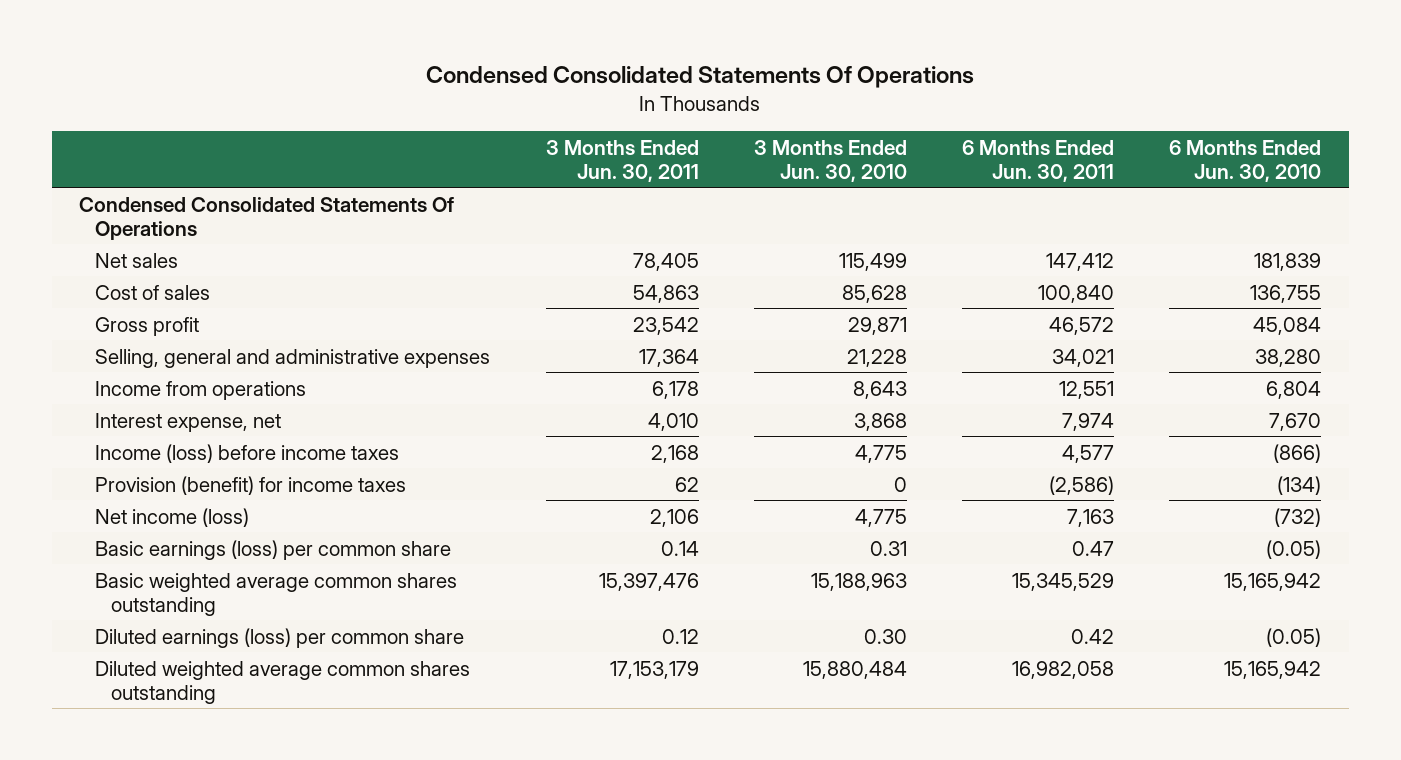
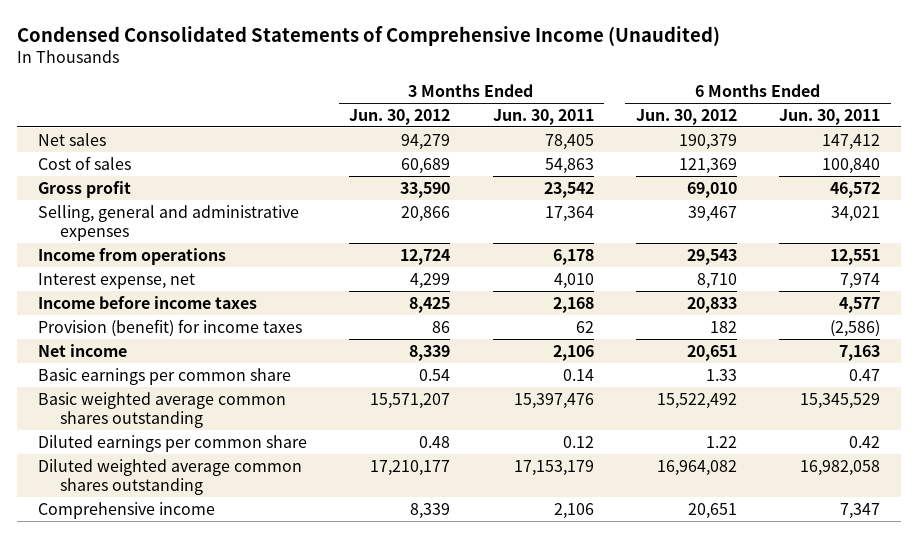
[426,66,975,89] Condensed Consolidated Statements Of Operations -> [16,25,720,46] Condensed Consolidated Statements of Comprehensive Income (Unaudited)
[753,139,907,182] 3 Months Ended Jun. 30, 2010 -> none
[1169,139,1322,182] 6 Months Ended Jun. 30, 2010 -> none
none -> [349,108,451,125] Jun. 30, 2012
none -> [635,108,737,125] Jun. 30, 2012
[79,196,455,240] Condensed Consolidated Statements Of Operations -> none
[95,443,400,463] Income (loss) before income taxes -> [37,295,257,309] Income before income taxes
[95,507,250,527] Net income (loss) -> [37,343,127,357] Net income
[95,539,452,560] Basic earnings (loss) per common share -> [37,367,291,385] Basic earnings per common share
[95,627,465,648] Diluted earnings (loss) per common share -> [37,434,307,452] Diluted earnings per common share
none -> [37,501,215,519] Comprehensive income

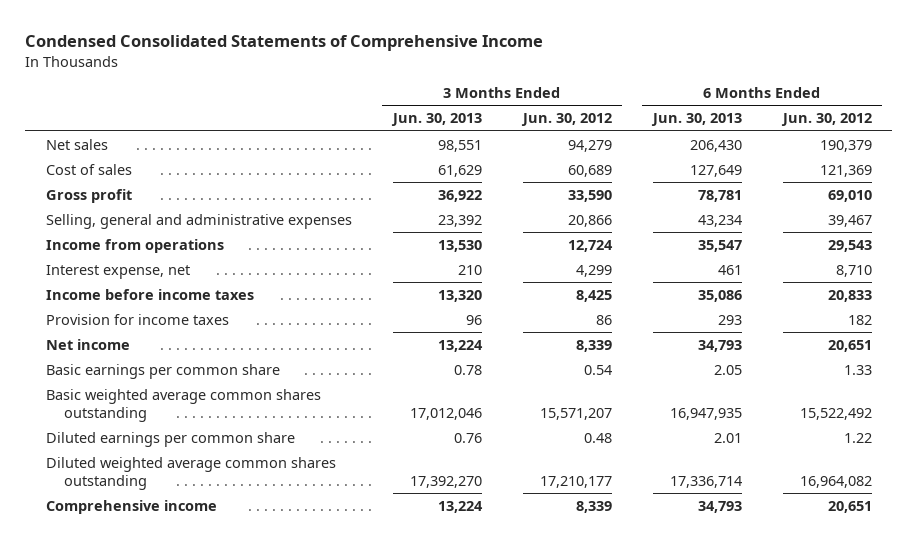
[16,25,720,46] Condensed Consolidated Statements of Comprehensive Income (Unaudited) -> [25,35,544,52] Condensed Consolidated Statements of Comprehensive Income
[492,108,594,125] Jun. 30, 2011 -> none
[779,108,881,125] Jun. 30, 2011 -> none
none -> [390,113,482,127] Jun. 30, 2013
none -> [650,113,742,127] Jun. 30, 2013
[37,318,302,337] Provision (benefit) for income taxes -> [45,313,229,325] Provision for income taxes

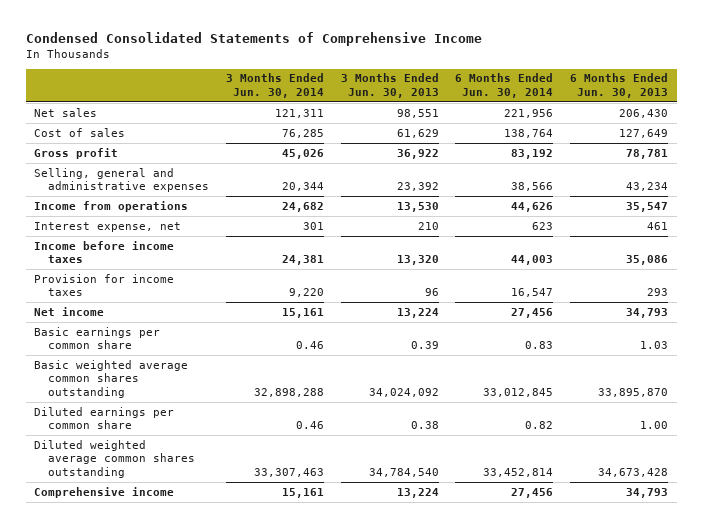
[520,113,612,127] Jun. 30, 2012 -> none
[780,113,872,127] Jun. 30, 2012 -> none
none -> [225,73,324,98] 3 Months Ended Jun. 30, 2014
none -> [455,73,554,98] 6 Months Ended Jun. 30, 2014
[453,364,482,375] 0.78 -> [410,341,439,350] 0.39
[713,364,742,375] 2.05 -> [640,341,669,350] 1.03
[409,407,482,420] 17,012,046 -> [368,387,439,397] 34,024,092
[669,407,742,420] 16,947,935 -> [598,387,669,397] 33,895,870
[453,432,482,443] 0.76 -> [410,421,439,430] 0.38
[713,432,742,443] 2.01 -> [640,421,669,430] 1.00
[409,475,482,488] 17,392,270 -> [368,467,439,477] 34,784,540
[669,475,742,488] 17,336,714 -> [598,467,669,477] 34,673,428

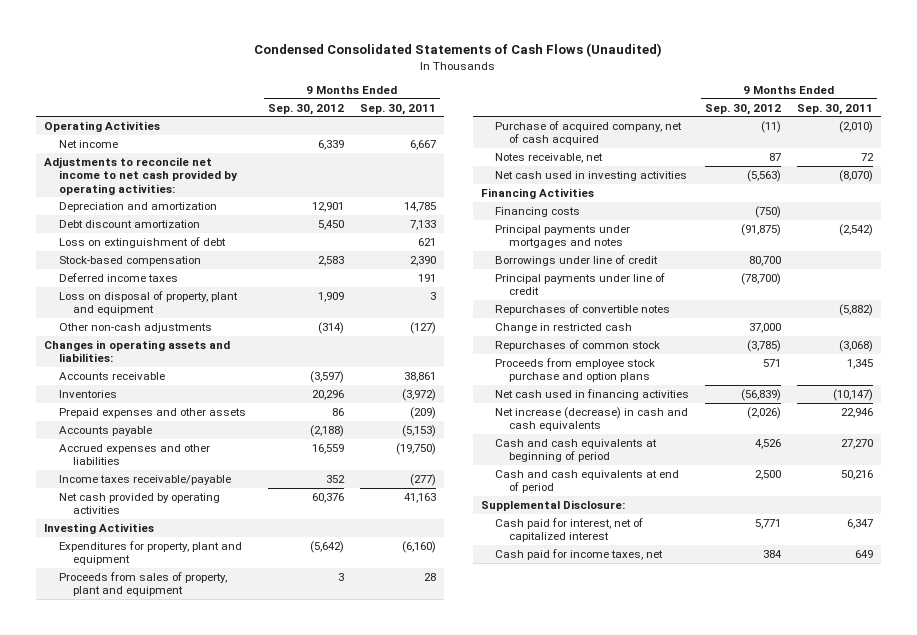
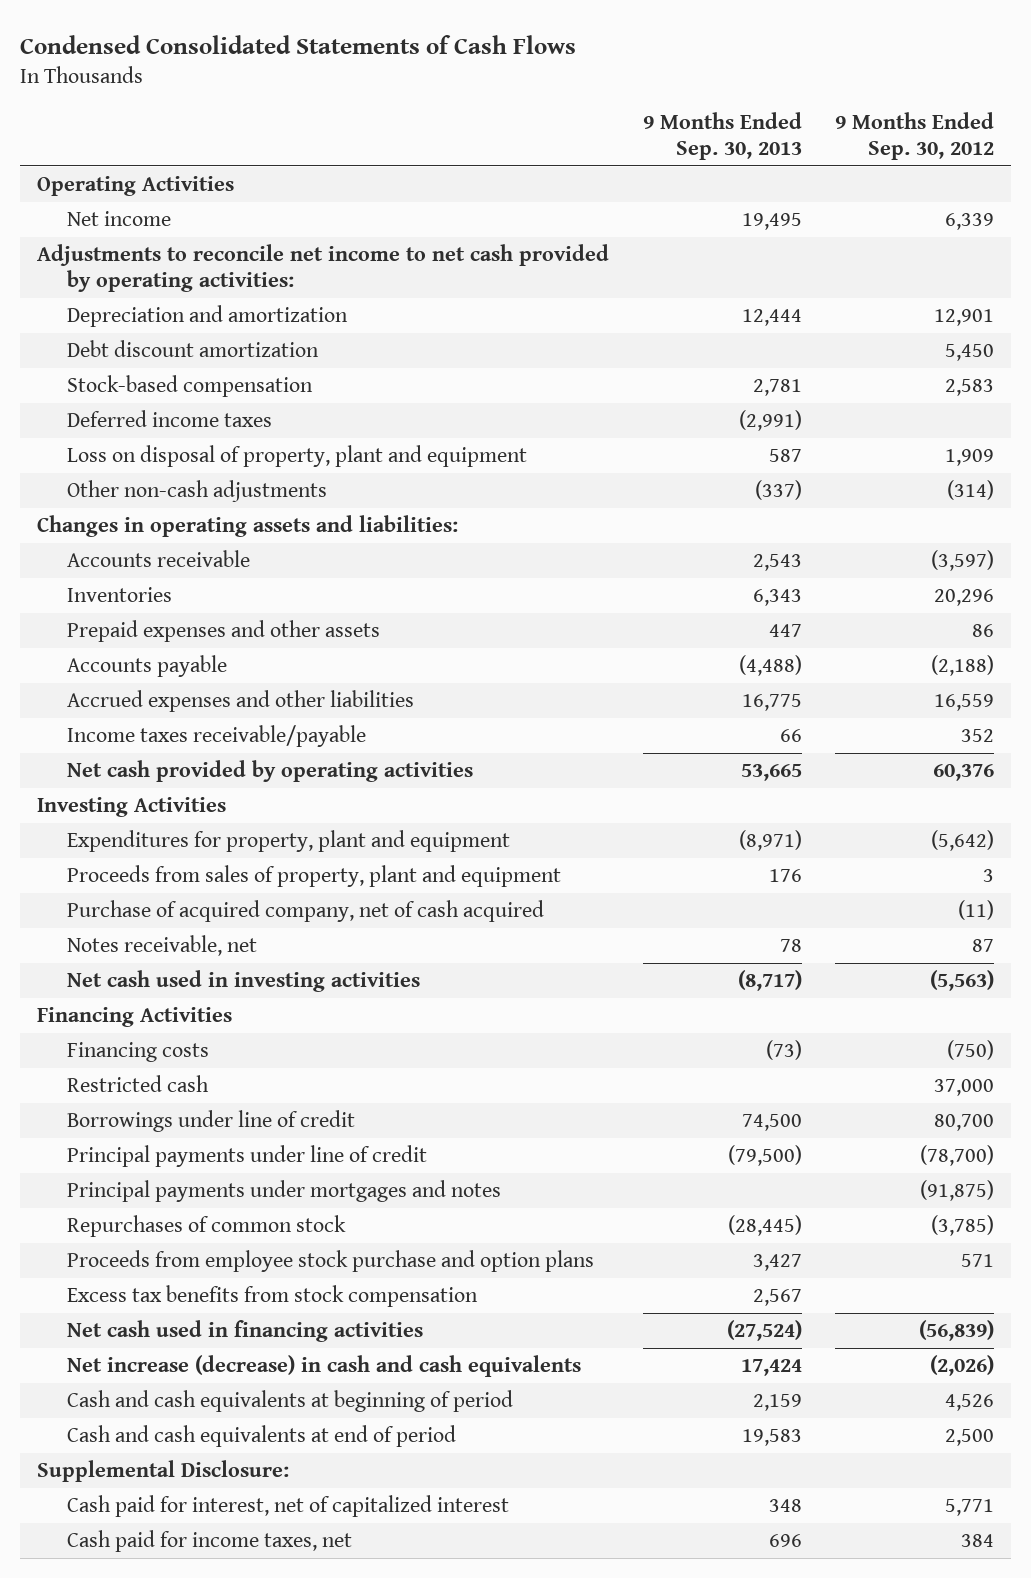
[254,43,663,58] Condensed Consolidated Statements of Cash Flows (Unaudited) -> [20,34,577,54] Condensed Consolidated Statements of Cash Flows
[360,103,437,115] Sep. 30, 2011 -> none
none -> [642,112,802,160] 9 Months Ended Sep. 30, 2013
[58,236,226,248] Loss on extinguishment of debt -> none
none -> [66,1075,209,1093] Restricted cash
[494,303,670,315] Repurchases of convertible notes -> none
[494,322,632,333] Change in restricted cash -> none
[494,224,630,249] Principal payments under mortgages and notes -> [66,1180,501,1203] Principal payments under mortgages and notes
none -> [66,1285,478,1308] Excess tax benefits from stock compensation

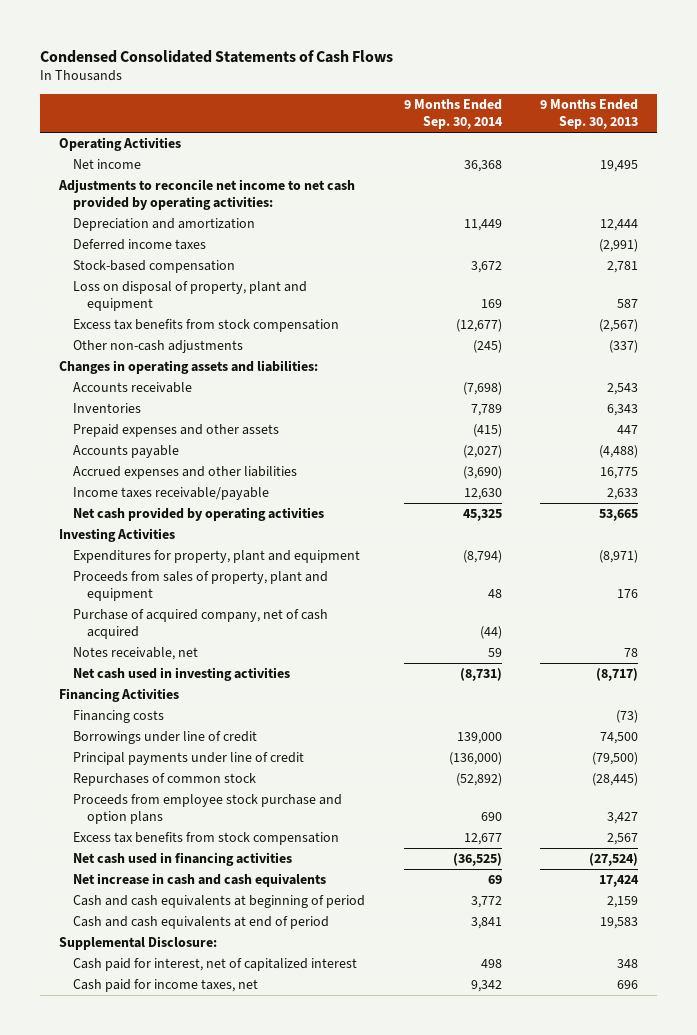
[835,112,995,160] 9 Months Ended Sep. 30, 2012 -> none
none -> [403,99,503,130] 9 Months Ended Sep. 30, 2014
[66,340,319,358] Debt discount amortization -> none
[66,375,313,398] Stock-based compensation -> [73,259,236,273] Stock-based compensation
none -> [73,318,340,332] Excess tax benefits from stock compensation
[779,729,802,743] 66 -> [607,487,639,500] 2,633
[66,1075,209,1093] Restricted cash -> none
[66,1180,501,1203] Principal payments under mortgages and notes -> none
[66,1355,581,1378] Net increase (decrease) in cash and cash equivalents -> [73,872,327,887] Net increase in cash and cash equivalents

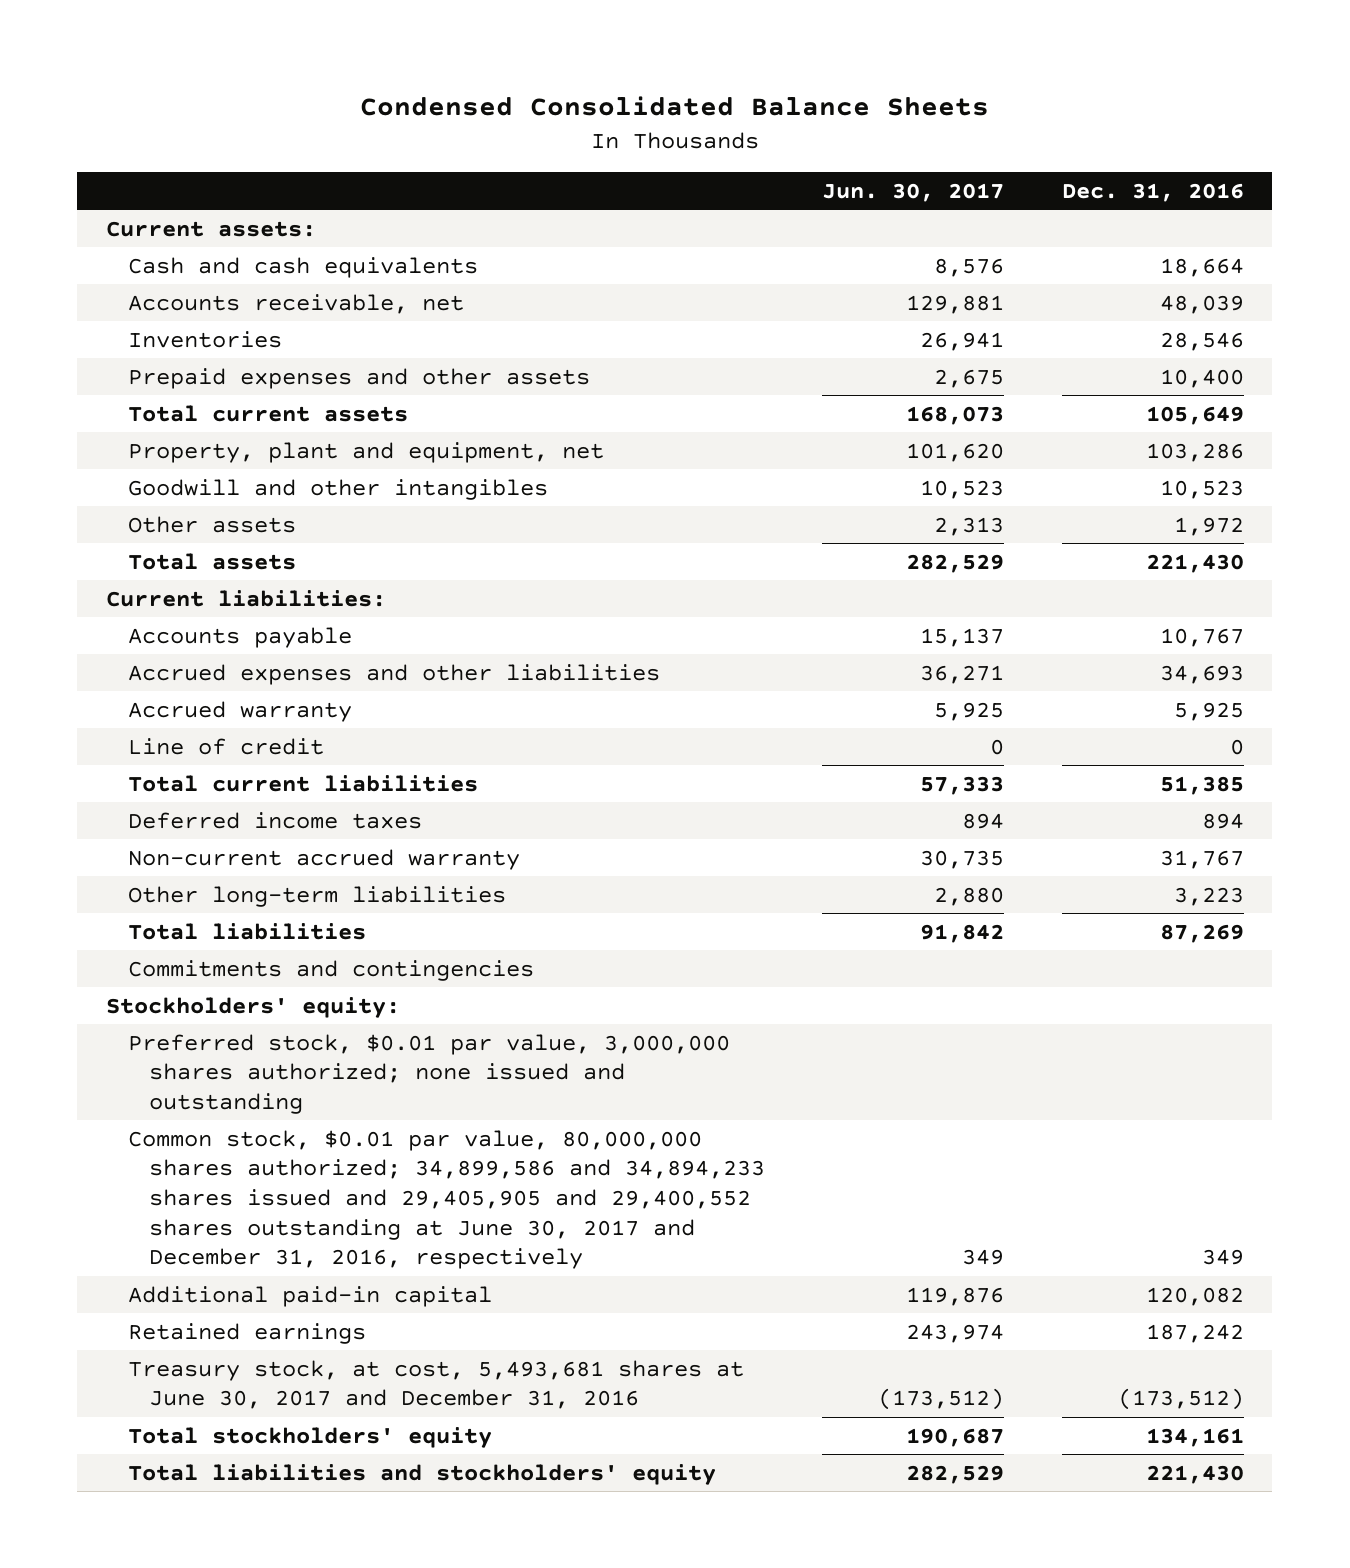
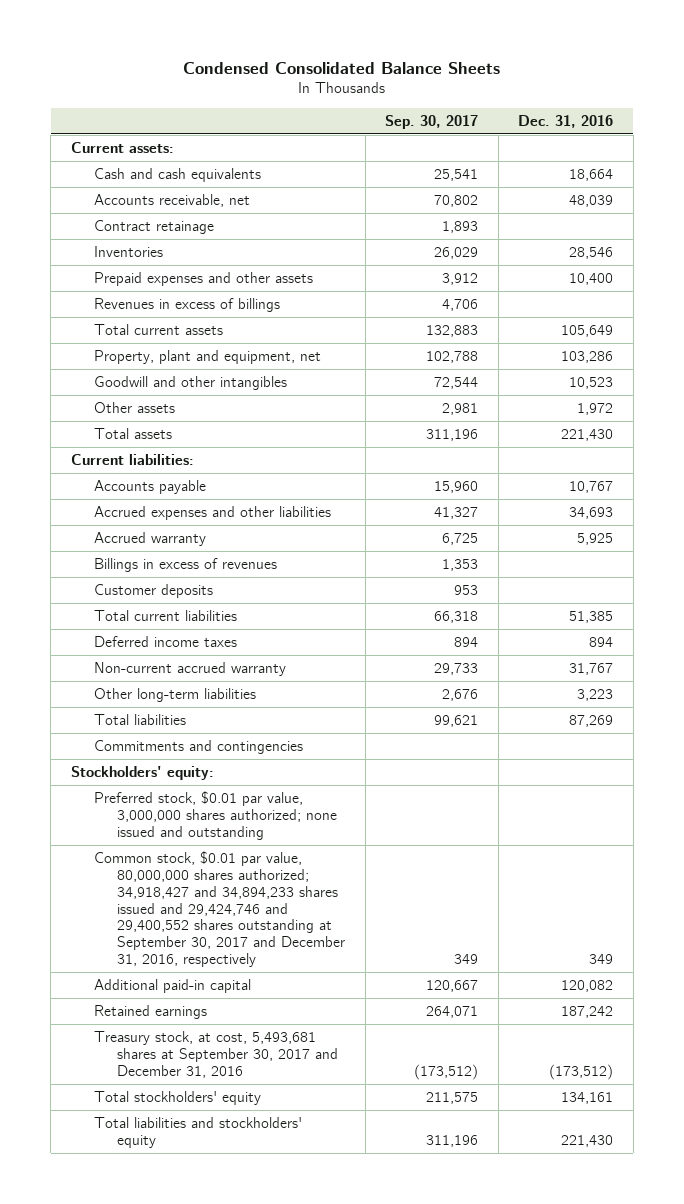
[822,182,1005,202] Jun. 30, 2017 -> none
none -> [385,114,479,129] Sep. 30, 2017
none -> [93,220,214,235] Contract retainage
none -> [93,298,280,313] Revenues in excess of billings
[127,737,324,755] Line of credit -> none
none -> [93,558,277,573] Billings in excess of revenues
none -> [93,584,213,599] Customer deposits
[127,1129,766,1270] Common stock, $0.01 par value, 80,000,000 shares authorized; 34,899,586 and 34,894,233 shares issued and 29,405,905 and 29,400,552 shares outstanding at June 30, 2017 and December 31, 2016, respectively -> [93,851,346,968] Common stock, $0.01 par value, 80,000,000 shares authorized; 34,918,427 and 34,894,233 shares issued and 29,424,746 and 29,400,552 shares outstanding at September 30, 2017 and December 31, 2016, respectively
[127,1359,744,1410] Treasury stock, at cost, 5,493,681 shares at June 30, 2017 and December 31, 2016 -> [93,1031,339,1078] Treasury stock, at cost, 5,493,681 shares at September 30, 2017 and December 31, 2016

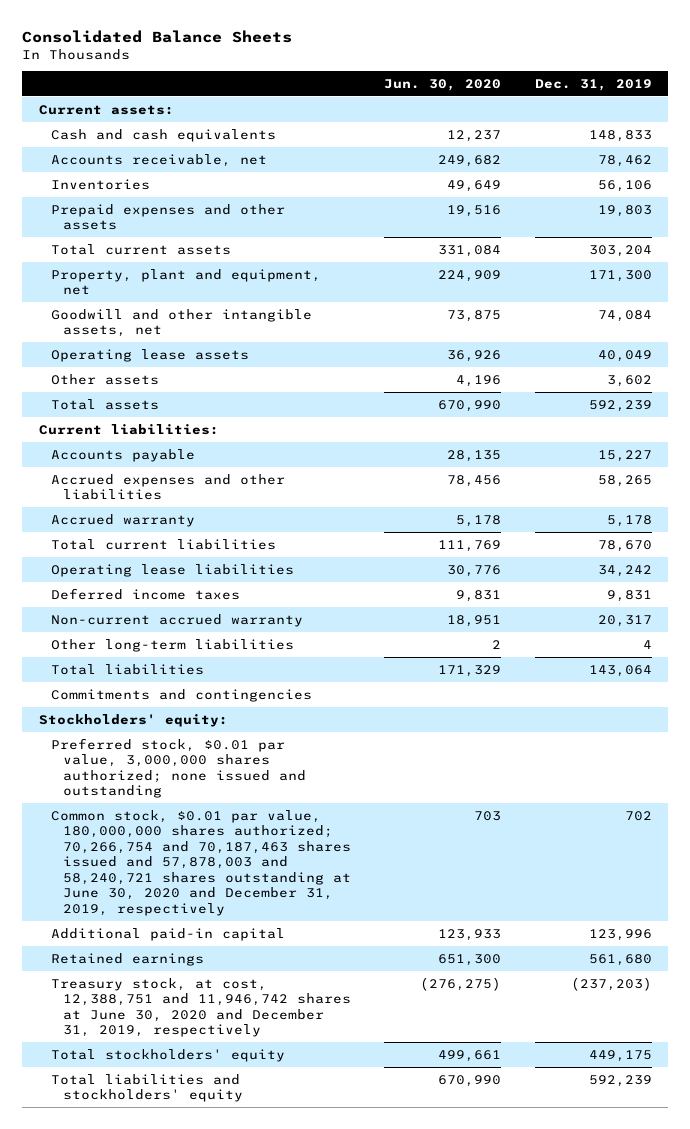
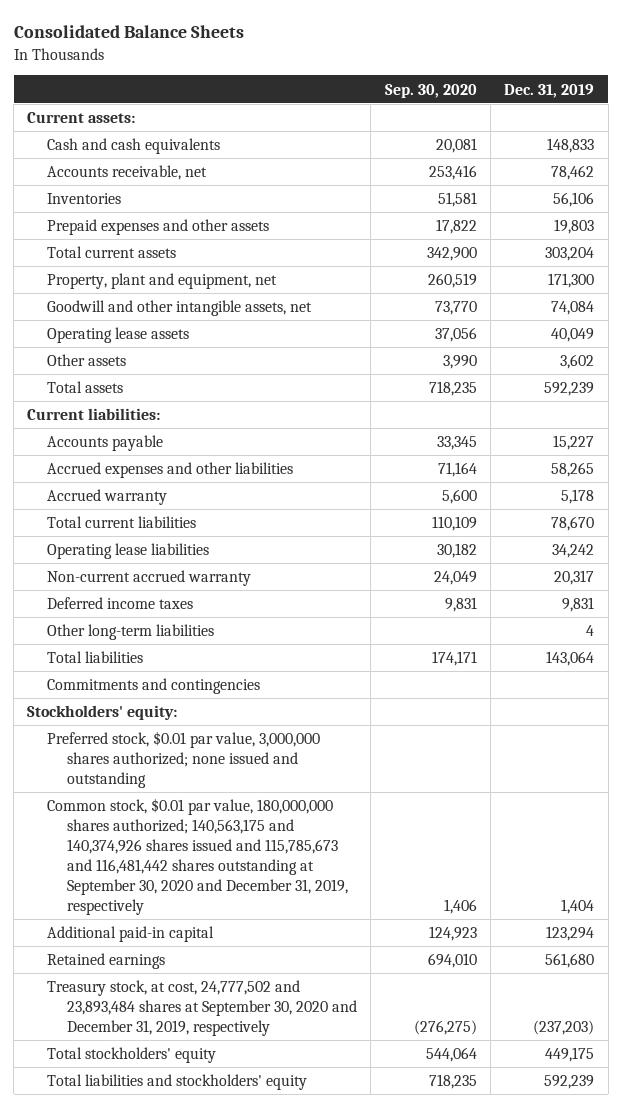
[384,79,502,92] Jun. 30, 2020 -> none
none -> [384,83,477,98] Sep. 30, 2020
[51,587,241,600] Deferred income taxes -> [47,597,194,610] Deferred income taxes
[51,809,352,916] Common stock, $0.01 par value, 180,000,000 shares authorized; 70,266,754 and 70,187,463 shares issued and 57,878,003 and 58,240,721 shares outstanding at June 30, 2020 and December 31, 2019, respectively -> [47,798,348,915] Common stock, $0.01 par value, 180,000,000 shares authorized; 140,563,175 and 140,374,926 shares issued and 115,785,673 and 116,481,442 shares outstanding at September 30, 2020 and December 31, 2019, respectively
[624,810,652,821] 702 -> [561,898,595,914] 1,404
[588,928,652,941] 123,996 -> [546,926,595,942] 123,294
[51,977,352,1038] Treasury stock, at cost, 12,388,751 and 11,946,742 shares at June 30, 2020 and December 31, 2019, respectively -> [47,980,357,1036] Treasury stock, at cost, 24,777,502 and 23,893,484 shares at September 30, 2020 and December 31, 2019, respectively

